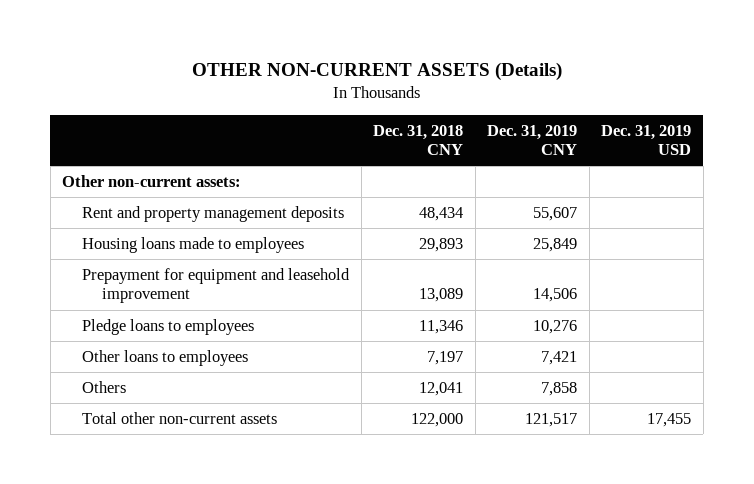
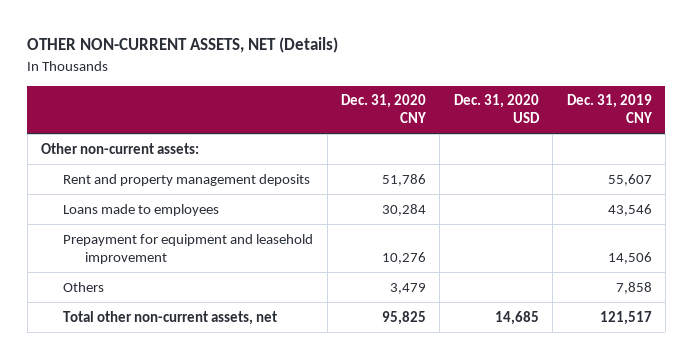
[191,62,562,82] OTHER NON-CURRENT ASSETS (Details) -> [27,37,339,54] OTHER NON-CURRENT ASSETS, NET (Details)
[373,124,464,156] Dec. 31, 2018 CNY -> none
[601,124,692,156] Dec. 31, 2019 USD -> none
none -> [341,94,427,124] Dec. 31, 2020 CNY
none -> [453,94,540,124] Dec. 31, 2020 USD
[82,236,305,253] Housing loans made to employees -> [63,203,220,216] Loans made to employees
[533,237,578,252] 25,849 -> [607,203,652,216] 43,546
[82,318,255,335] Pledge loans to employees -> none
[82,349,249,366] Other loans to employees -> none
[82,411,278,424] Total other non-current assets -> [63,310,278,325] Total other non-current assets, net

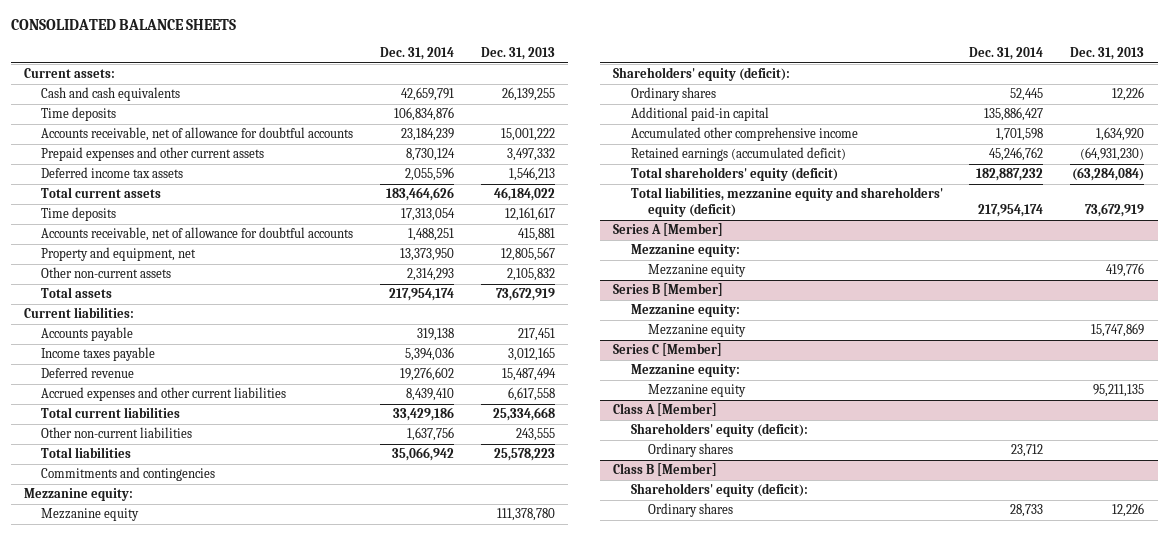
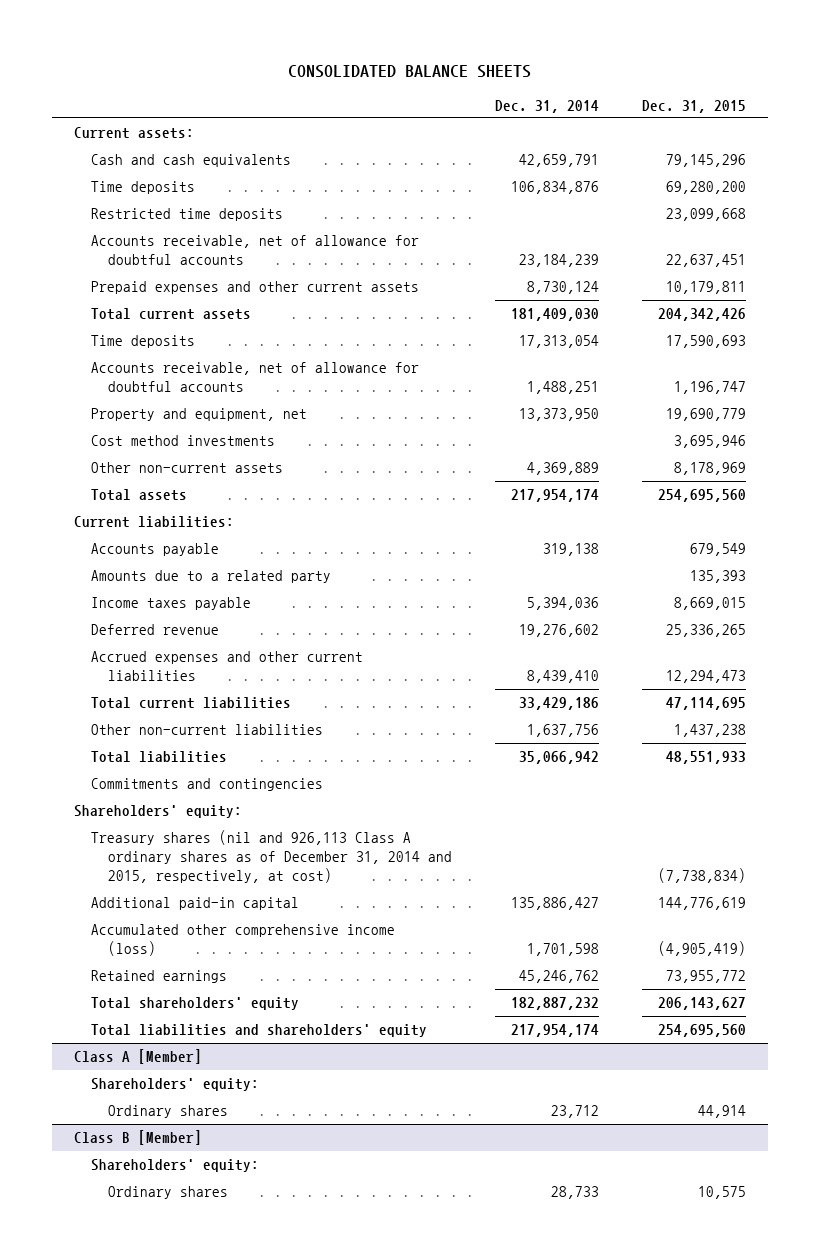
[481,47,556,61] Dec. 31, 2013 -> none
none -> [642,99,747,113] Dec. 31, 2015
none -> [91,208,284,222] Restricted time deposits
[41,167,184,179] Deferred income tax assets -> none
[386,187,455,202] 183,464,626 -> [511,308,600,322] 181,409,030
none -> [91,435,276,447] Cost method investments
[407,268,455,282] 2,314,293 -> [527,462,600,476] 4,369,889
none -> [91,570,332,584] Amounts due to a related party
[24,488,134,502] Mezzanine equity: -> none
[41,508,140,522] Mezzanine equity -> none
[630,87,716,102] Ordinary shares -> none
[613,67,791,82] Shareholders' equity (deficit): -> [74,805,243,819] Shareholders' equity:
none -> [91,830,453,884] Treasury shares (nil and 926,113 Class A ordinary shares as of December 31, 2014 and 2015, respectively, at cost)
[613,223,724,237] Series A [Member] -> none
[630,244,740,258] Mezzanine equity: -> none
[647,264,746,278] Mezzanine equity -> none
[613,283,724,297] Series B [Member] -> none
[630,304,740,318] Mezzanine equity: -> none
[647,324,746,338] Mezzanine equity -> none
[613,343,723,357] Series C [Member] -> none
[630,364,740,378] Mezzanine equity: -> none
[647,384,746,398] Mezzanine equity -> none
[630,127,858,142] Accumulated other comprehensive income -> [91,924,396,957] Accumulated other comprehensive income (loss)
[630,147,846,162] Retained earnings (accumulated deficit) -> [91,970,228,984] Retained earnings
[630,167,838,182] Total shareholders' equity (deficit) -> [91,997,300,1011] Total shareholders' equity
[630,187,943,218] Total liabilities, mezzanine equity and shareholders' equity (deficit) -> [91,1024,428,1038] Total liabilities and shareholders' equity
[630,423,808,438] Shareholders' equity (deficit): -> [91,1078,260,1092] Shareholders' equity:
[630,483,808,498] Shareholders' equity (deficit): -> [91,1159,260,1173] Shareholders' equity:

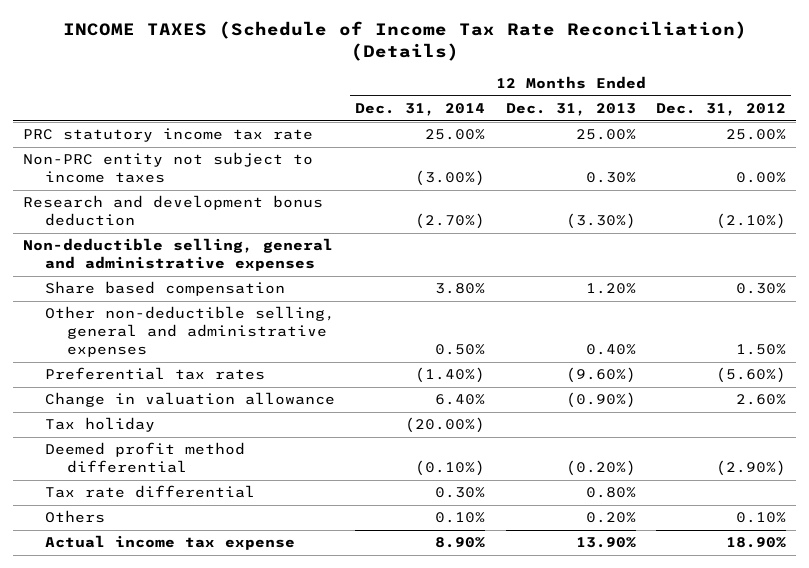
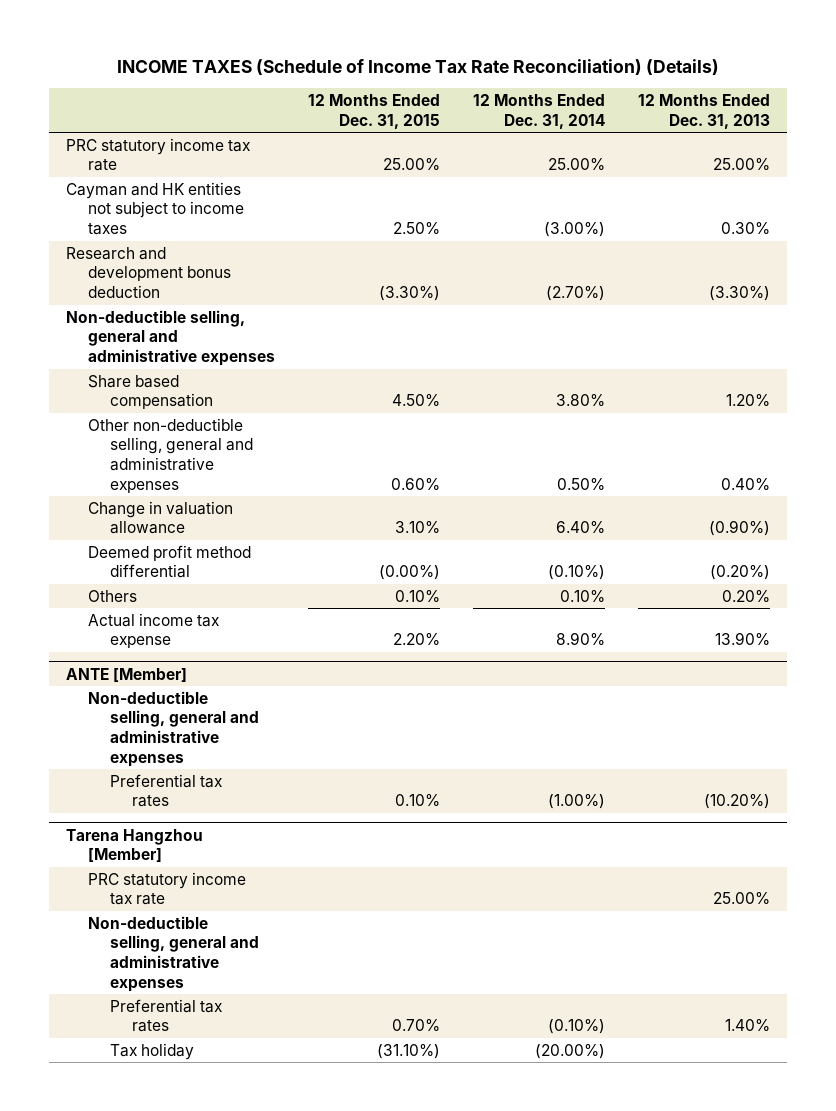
[656,103,787,117] Dec. 31, 2012 -> none
none -> [308,94,441,129] 12 Months Ended Dec. 31, 2015
[22,152,313,184] Non-PRC entity not subject to income taxes -> [65,181,244,236] Cayman and HK entities not subject to income taxes
[44,367,265,381] Preferential tax rates -> none
[44,417,155,433] Tax holiday -> none
[44,485,255,499] Tax rate differential -> none
none -> [65,667,187,682] ANTE [Member]
none -> [87,690,260,767] Non-deductible selling, general and administrative expenses
none -> [110,773,223,808] Preferential tax rates
none -> [65,828,203,863] Tarena Hangzhou [Member]
none -> [87,871,246,906] PRC statutory income tax rate
none -> [87,915,260,992] Non-deductible selling, general and administrative expenses
none -> [110,998,223,1033] Preferential tax rates
none -> [110,1042,195,1060] Tax holiday

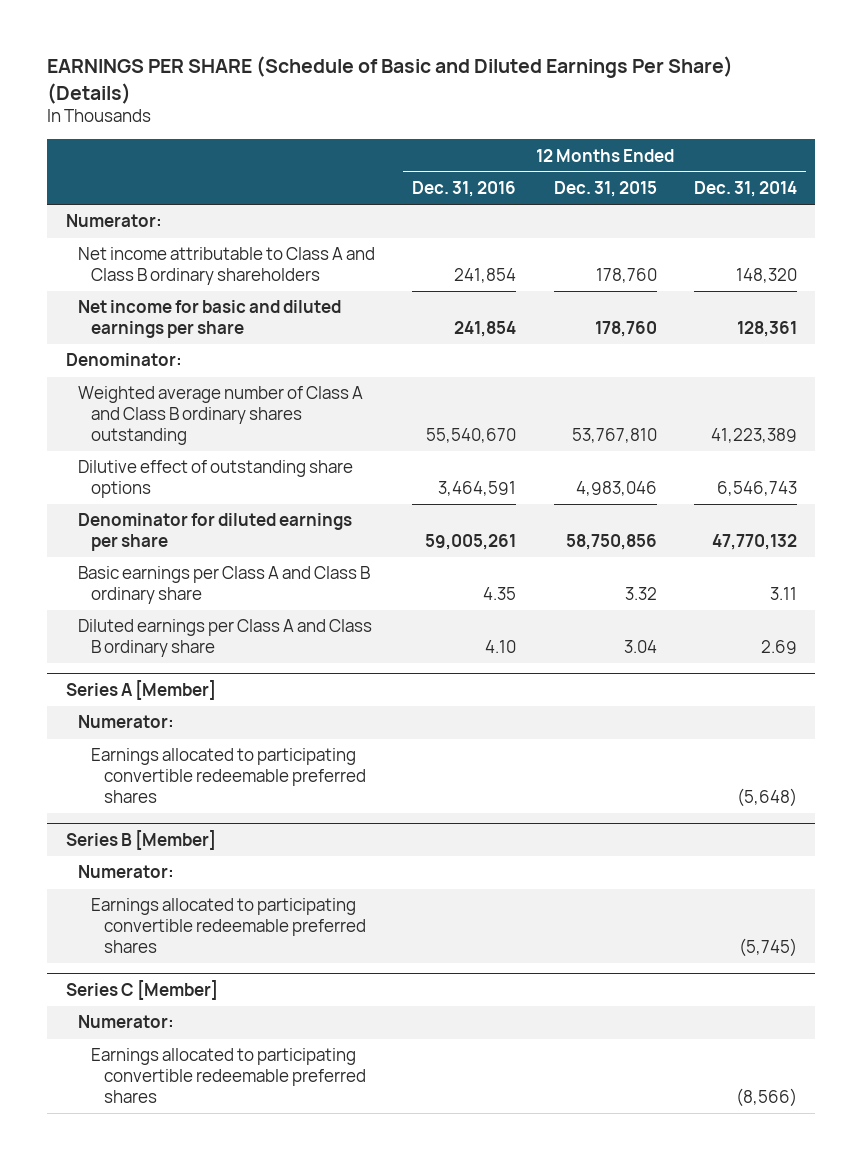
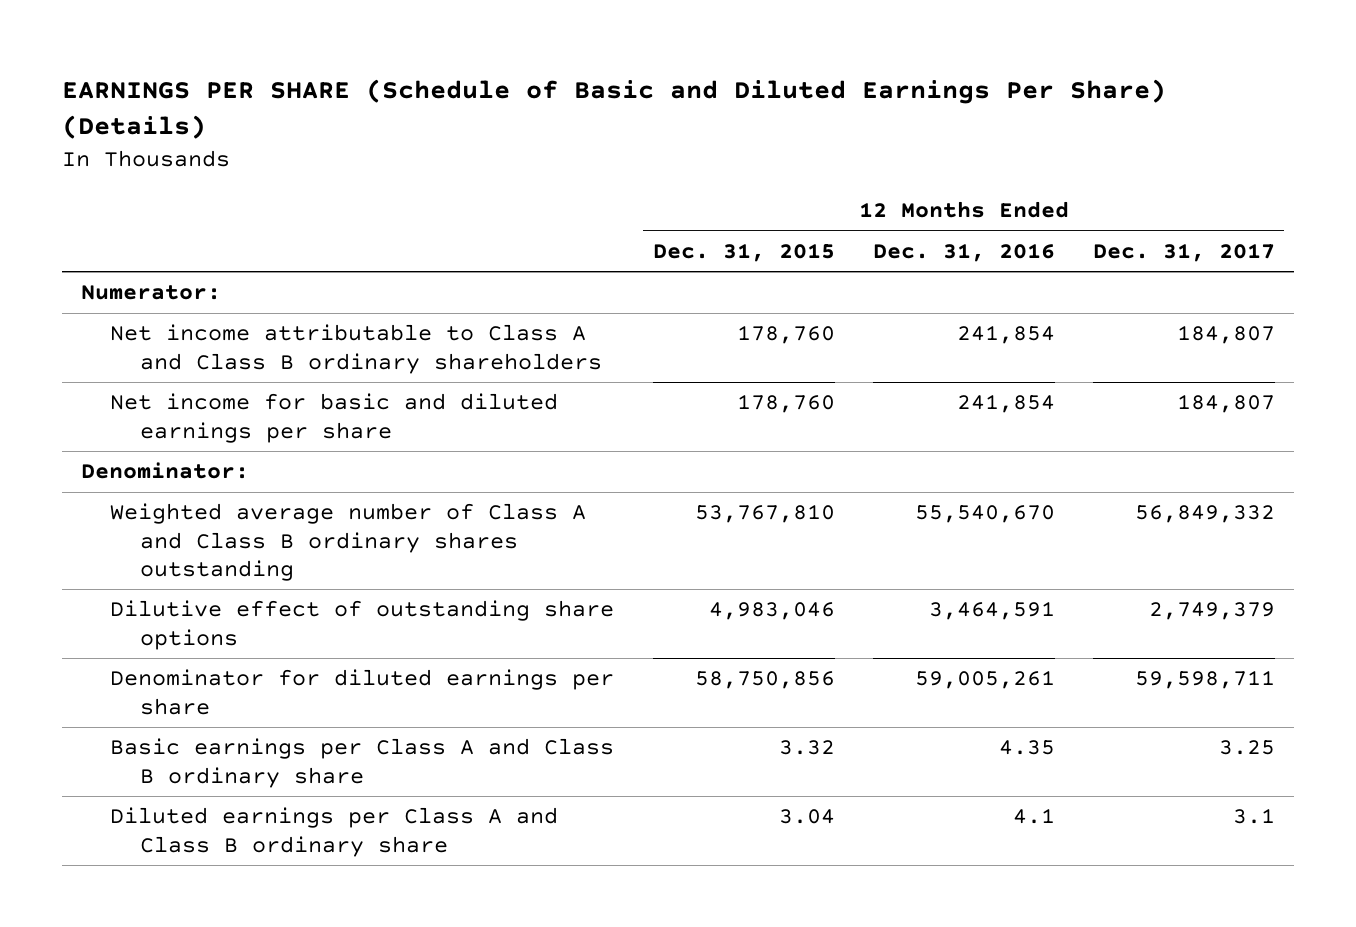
[693,181,797,198] Dec. 31, 2014 -> none
none -> [1092,242,1275,262] Dec. 31, 2017
[65,679,216,700] Series A [Member] -> none
[78,715,175,729] Numerator: -> none
[91,748,366,803] Earnings allocated to participating convertible redeemable preferred shares -> none
[65,829,216,850] Series B [Member] -> none
[78,865,175,879] Numerator: -> none
[91,898,366,953] Earnings allocated to participating convertible redeemable preferred shares -> none
[65,979,218,1000] Series C [Member] -> none
[78,1015,175,1029] Numerator: -> none
[91,1048,366,1103] Earnings allocated to participating convertible redeemable preferred shares -> none
[485,640,517,654] 4.10 -> [1012,808,1055,825] 4.1

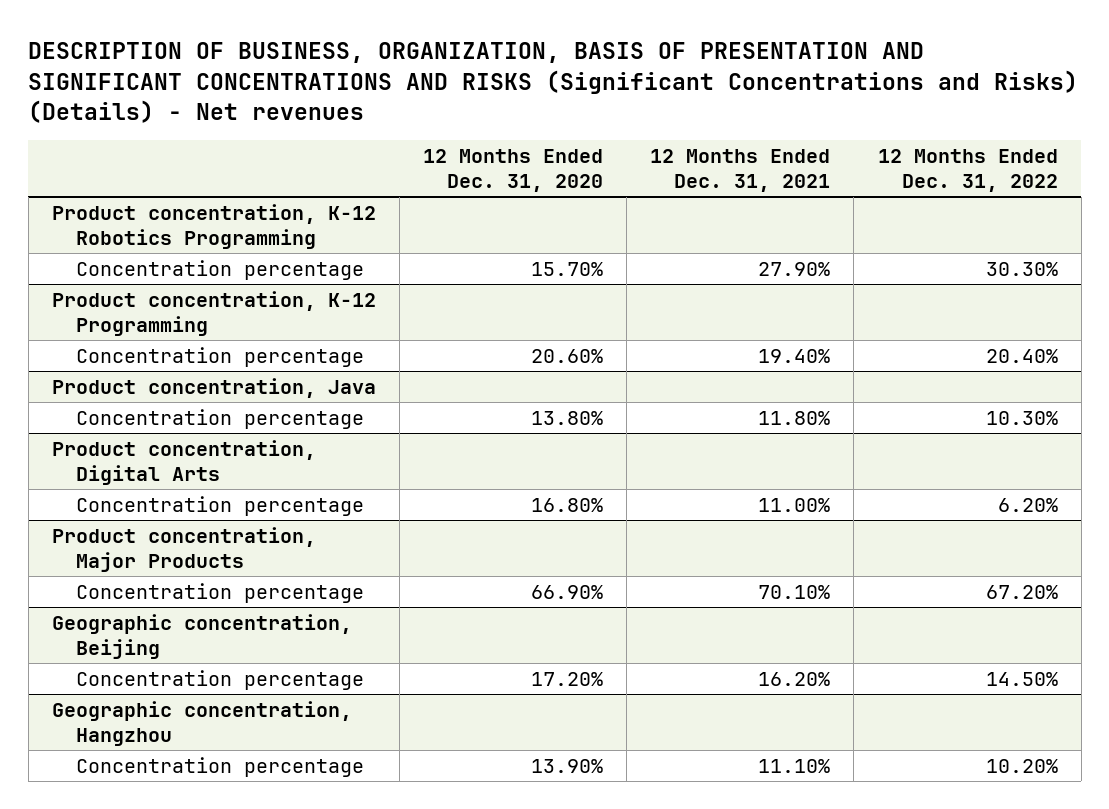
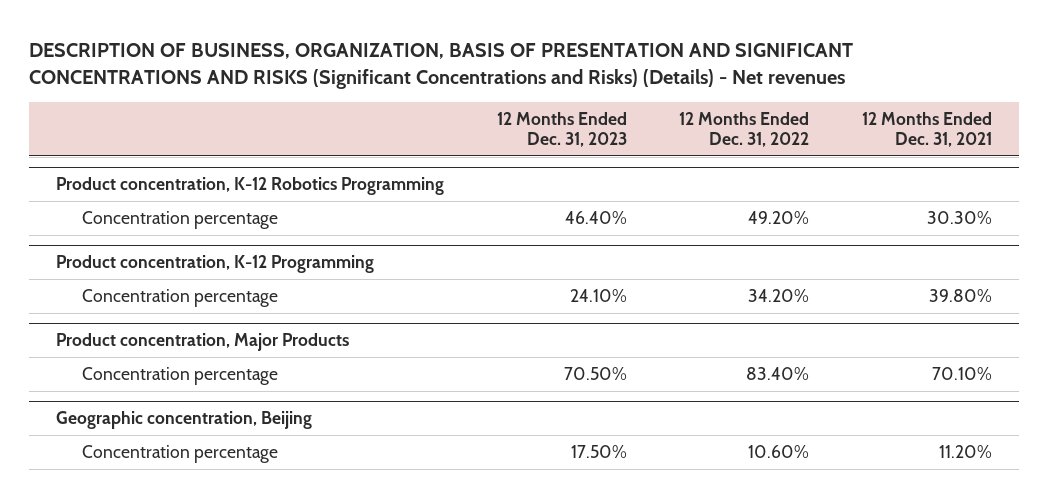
[423,148,604,193] 12 Months Ended Dec. 31, 2020 -> none
none -> [496,111,627,148] 12 Months Ended Dec. 31, 2023
[758,261,831,276] 27.90% -> [927,211,993,225] 30.30%
[985,261,1058,276] 30.30% -> [748,211,810,225] 49.20%
[51,377,376,398] Product concentration, Java -> none
[75,408,364,429] Concentration percentage -> none
[51,439,316,486] Product concentration, Digital Arts -> none
[75,495,364,516] Concentration percentage -> none
[758,348,831,363] 19.40% -> [929,289,993,303] 39.80%
[985,348,1058,363] 20.40% -> [748,289,810,303] 34.20%
[985,584,1058,599] 67.20% -> [746,367,810,381] 83.40%
[51,700,352,747] Geographic concentration, Hangzhou -> none
[75,756,364,777] Concentration percentage -> none
[758,671,831,686] 16.20% -> [939,445,993,459] 11.20%
[985,671,1058,686] 14.50% -> [748,445,810,459] 10.60%

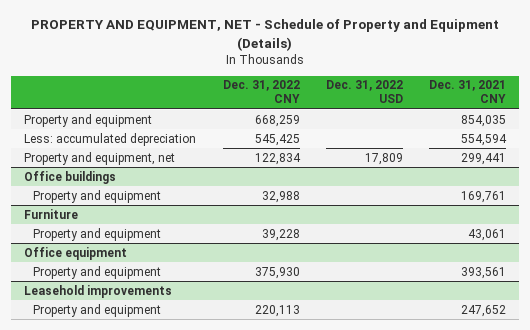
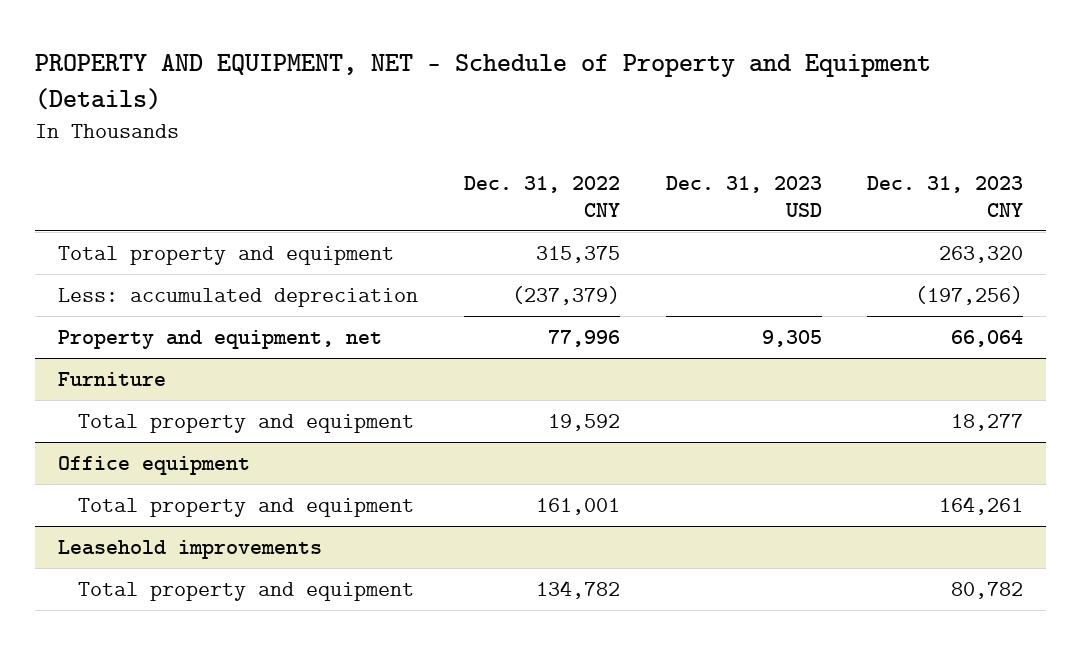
[325,80,403,104] Dec. 31, 2022 USD -> none
[429,80,507,104] Dec. 31, 2021 CNY -> none
none -> [665,175,822,217] Dec. 31, 2023 USD
none -> [867,175,1024,217] Dec. 31, 2023 CNY
[24,170,117,184] Office buildings -> none
[32,189,161,203] Property and equipment -> none
[24,113,153,127] Property and equipment -> [58,246,395,266] Total property and equipment
[254,114,300,127] 668,259 -> [535,246,620,264] 315,375
[254,133,300,146] 545,425 -> [511,286,620,306] (237,379)
[254,152,301,165] 122,834 -> [547,330,620,348] 77,996
[32,227,161,241] Property and equipment -> [78,414,415,434] Total property and equipment
[261,228,300,241] 39,228 -> [547,414,620,432] 19,592
[32,265,161,279] Property and equipment -> [78,498,415,518] Total property and equipment
[254,266,300,279] 375,930 -> [535,498,620,516] 161,001
[32,303,161,317] Property and equipment -> [78,582,415,602] Total property and equipment
[254,304,300,317] 220,113 -> [535,580,620,600] 134,782

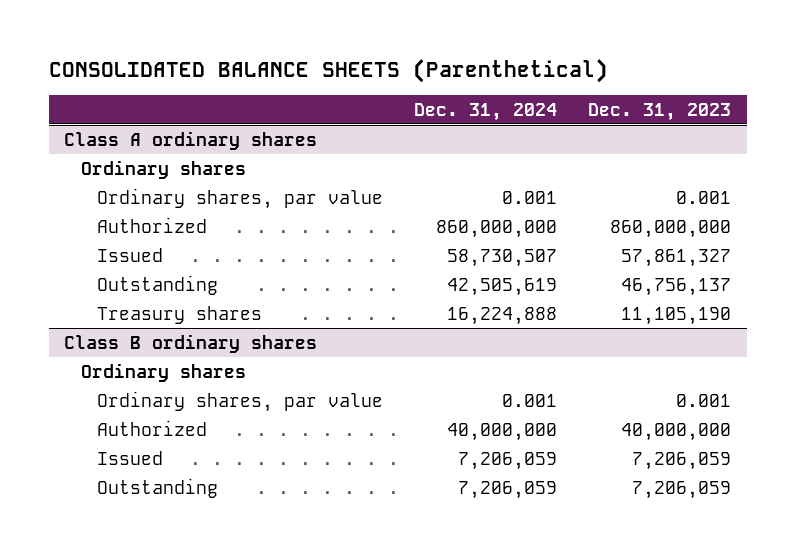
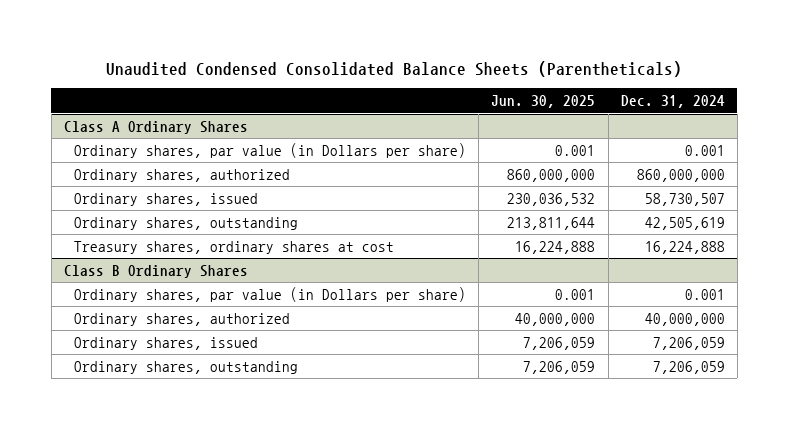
[48,58,608,83] CONSOLIDATED BALANCE SHEETS (Parenthetical) -> [106,60,683,77] Unaudited Condensed Consolidated Balance Sheets (Parentheticals)
[588,102,732,121] Dec. 31, 2023 -> none
none -> [491,95,596,109] Jun. 30, 2025
[80,159,246,179] Ordinary shares -> none
[80,362,246,382] Ordinary shares -> none
[64,130,318,150] Class A ordinary shares -> [63,120,248,134] Class A Ordinary Shares
[97,187,384,209] Ordinary shares, par value -> [74,142,467,158] Ordinary shares, par value (in Dollars per share)
[97,216,208,233] Authorized -> [74,168,291,182] Ordinary shares, authorized
[97,247,164,262] Issued -> [74,192,259,206] Ordinary shares, issued
[97,274,219,295] Outstanding -> [74,216,299,230] Ordinary shares, outstanding
[97,305,263,324] Treasury shares -> [74,240,395,254] Treasury shares, ordinary shares at cost
[64,333,318,353] Class B ordinary shares -> [63,264,248,278] Class B Ordinary Shares
[97,390,384,412] Ordinary shares, par value -> [74,286,467,302] Ordinary shares, par value (in Dollars per share)
[97,419,208,436] Authorized -> [74,312,291,326] Ordinary shares, authorized
[97,450,164,465] Issued -> [74,336,259,350] Ordinary shares, issued
[97,477,219,498] Outstanding -> [74,360,299,374] Ordinary shares, outstanding

